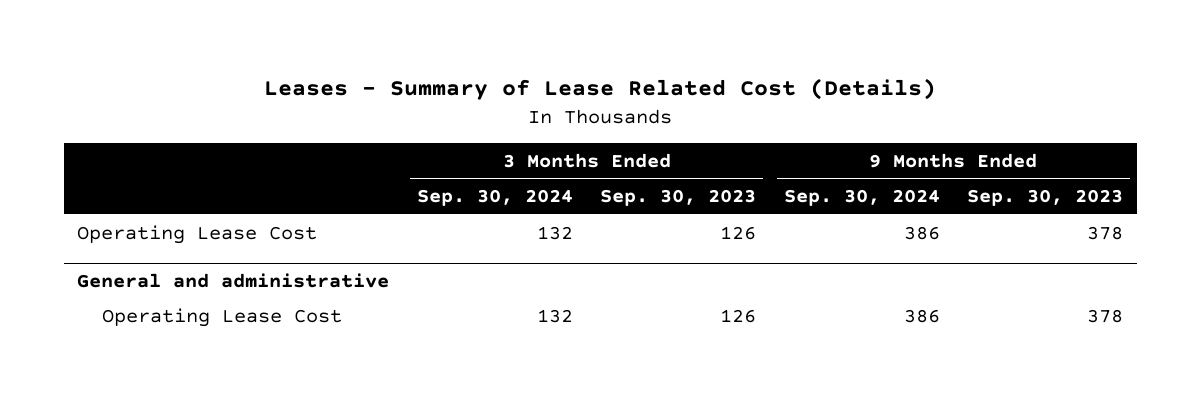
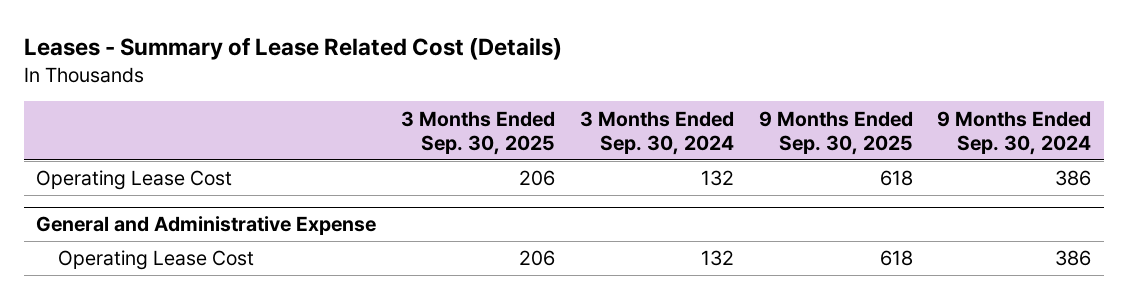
[600,189,757,207] Sep. 30, 2023 -> none
[967,189,1124,207] Sep. 30, 2023 -> none
none -> [401,110,556,155] 3 Months Ended Sep. 30, 2025
none -> [758,110,913,155] 9 Months Ended Sep. 30, 2025
[77,272,390,288] General and administrative -> [36,216,377,236] General and Administrative Expense

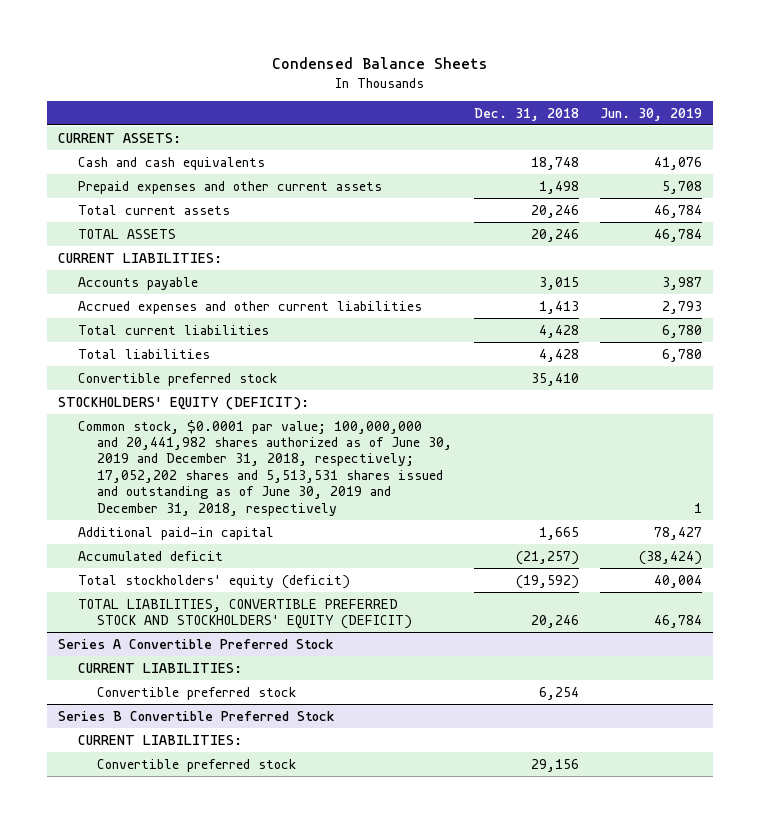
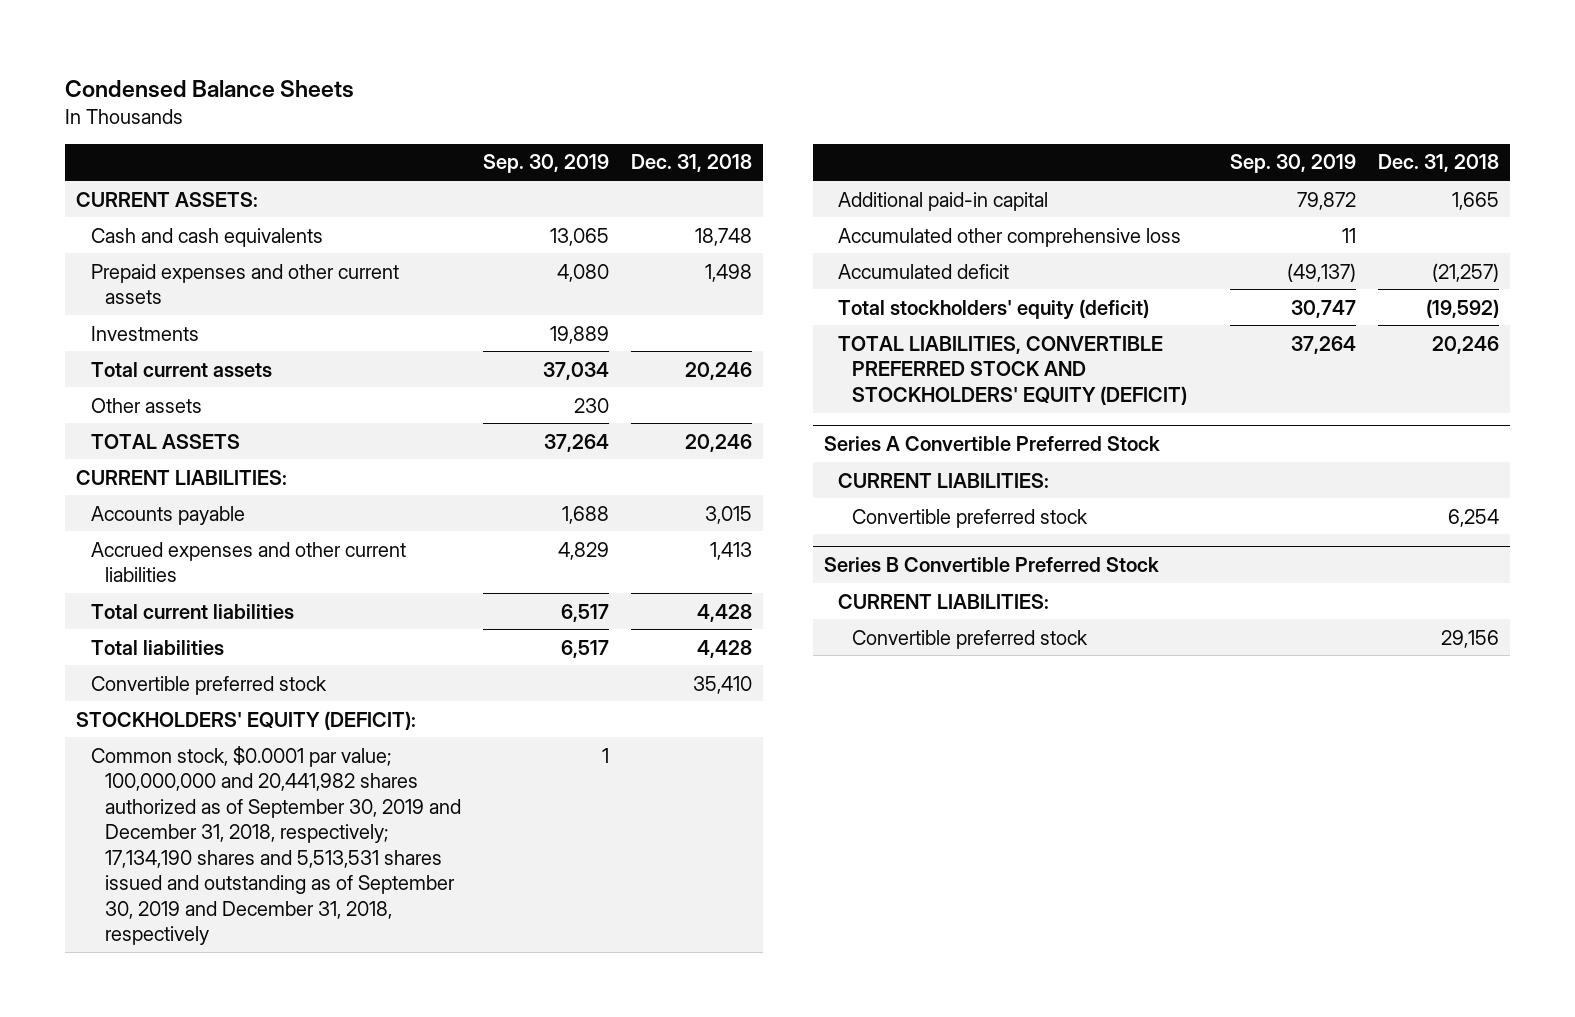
[599,107,702,121] Jun. 30, 2019 -> none
none -> [482,154,609,174] Sep. 30, 2019
none -> [90,325,199,341] Investments
none -> [90,397,202,413] Other assets
[77,419,453,516] Common stock, $0.0001 par value; 100,000,000 and 20,441,982 shares authorized as of June 30, 2019 and December 31, 2018, respectively; 17,052,202 shares and 5,513,531 shares issued and outstanding as of June 30, 2019 and December 31, 2018, respectively -> [90,745,461,946] Common stock, $0.0001 par value; 100,000,000 and 20,441,982 shares authorized as of September 30, 2019 and December 31, 2018, respectively; 17,134,190 shares and 5,513,531 shares issued and outstanding as of September 30, 2019 and December 31, 2018, respectively
none -> [837,227,1181,247] Accumulated other comprehensive loss

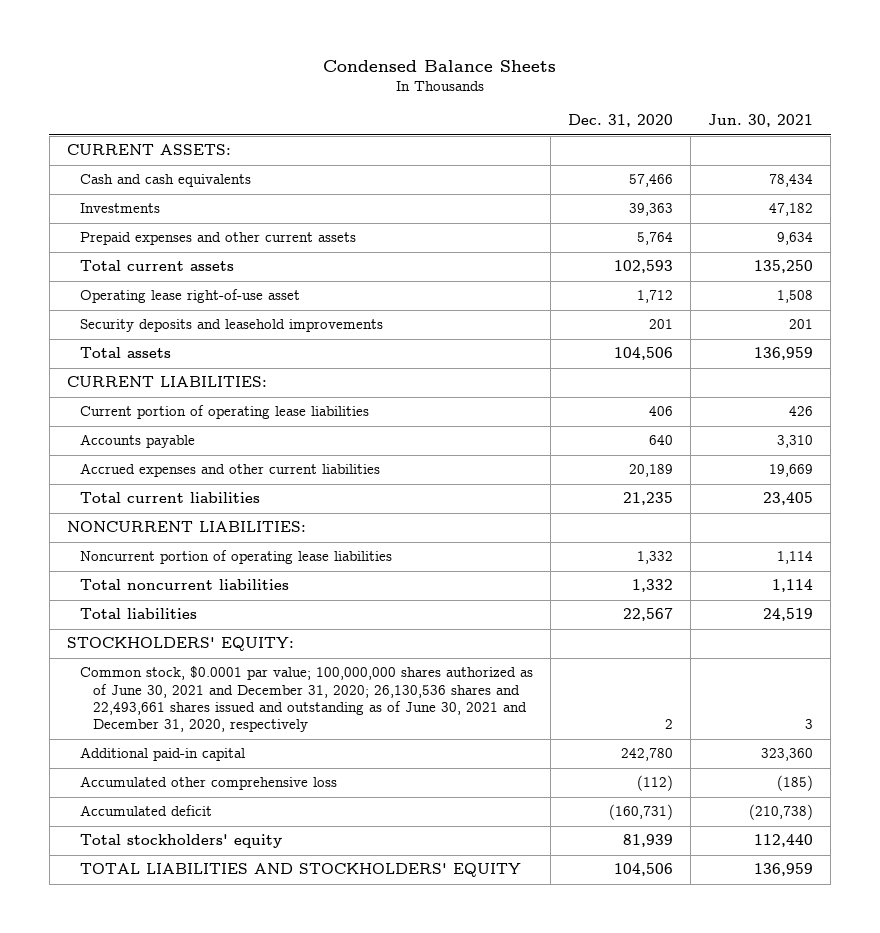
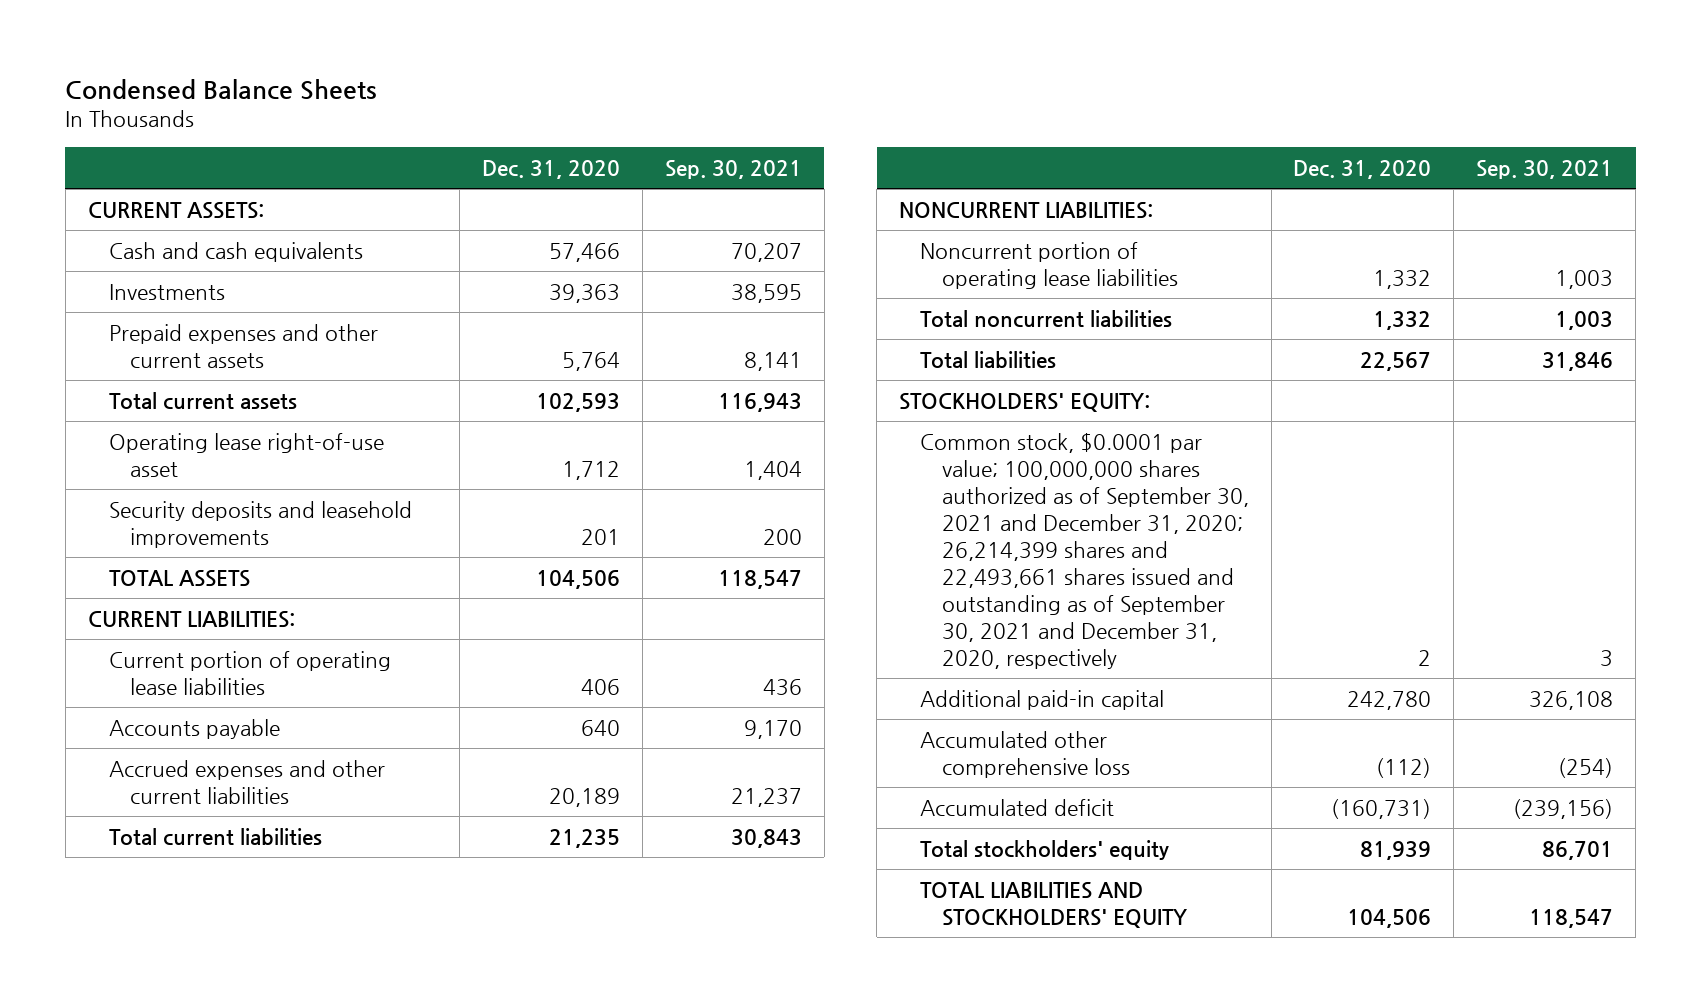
[708,114,814,128] Jun. 30, 2021 -> none
none -> [664,160,802,180] Sep. 30, 2021
[79,347,171,359] Total assets -> [108,569,250,587] TOTAL ASSETS
[79,666,533,733] Common stock, $0.0001 par value; 100,000,000 shares authorized as of June 30, 2021 and December 31, 2020; 26,130,536 shares and 22,493,661 shares issued and outstanding as of June 30, 2021 and December 31, 2020, respectively -> [920,432,1249,669] Common stock, $0.0001 par value; 100,000,000 shares authorized as of September 30, 2021 and December 31, 2020; 26,214,399 shares and 22,493,661 shares issued and outstanding as of September 30, 2021 and December 31, 2020, respectively

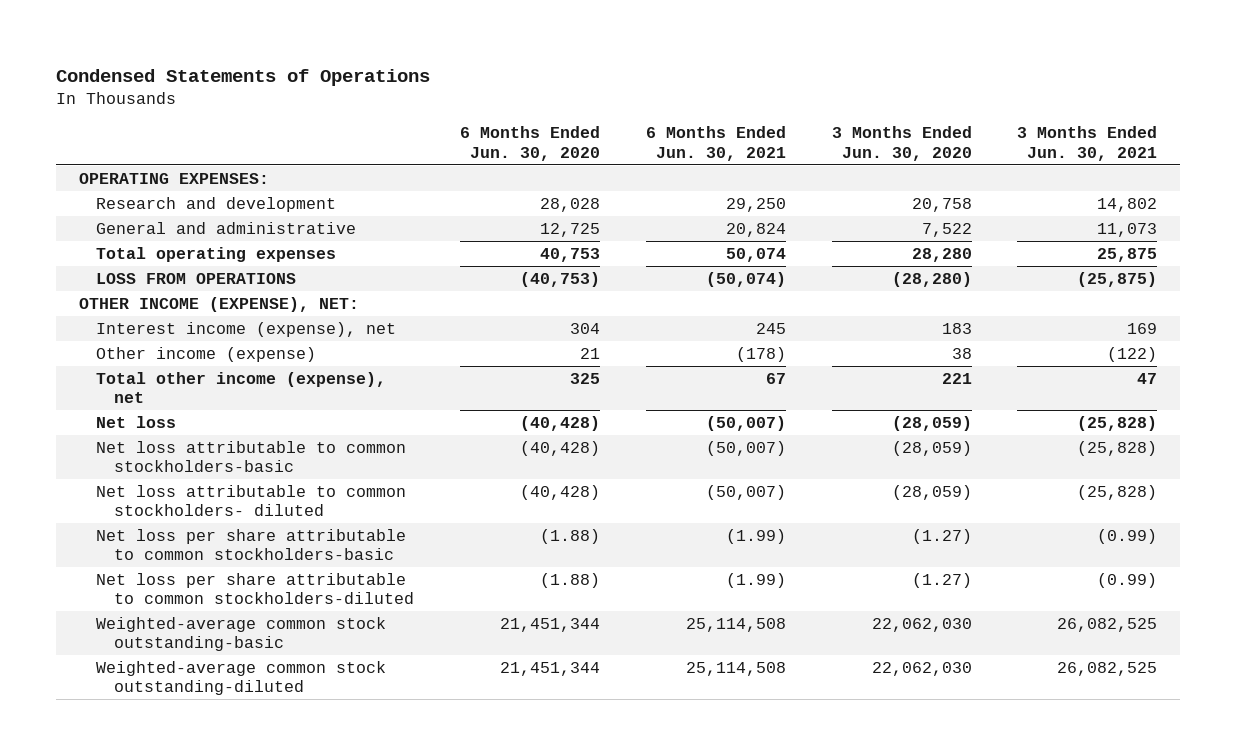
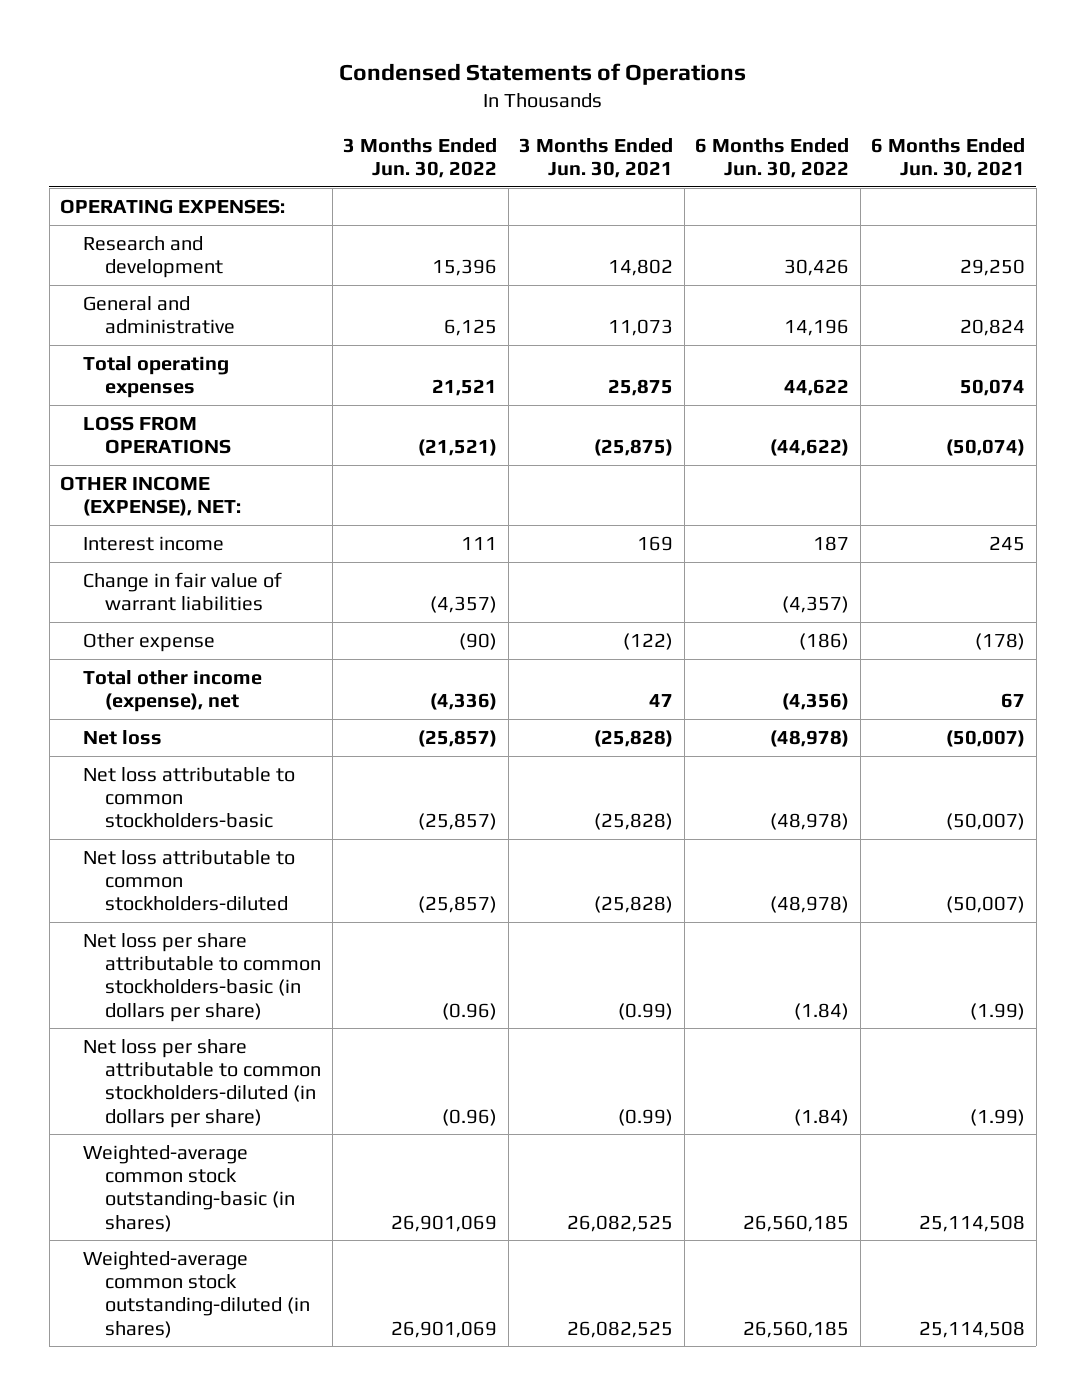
[460,126,601,161] 6 Months Ended Jun. 30, 2020 -> none
[831,126,972,161] 3 Months Ended Jun. 30, 2020 -> none
none -> [343,137,498,179] 3 Months Ended Jun. 30, 2022
none -> [695,137,850,179] 6 Months Ended Jun. 30, 2022
[96,322,397,338] Interest income (expense), net -> [82,535,224,551] Interest income
none -> [82,571,282,612] Change in fair value of warrant liabilities
[96,347,317,363] Other income (expense) -> [82,632,215,652] Other expense
[96,485,407,517] Net loss attributable to common stockholders- diluted -> [82,849,295,912] Net loss attributable to common stockholders-diluted
[96,529,407,561] Net loss per share attributable to common stockholders-basic -> [82,932,322,1022] Net loss per share attributable to common stockholders-basic (in dollars per share)
[96,573,415,605] Net loss per share attributable to common stockholders-diluted -> [82,1038,322,1128] Net loss per share attributable to common stockholders-diluted (in dollars per share)
[96,617,387,652] Weighted-average common stock outstanding-basic -> [82,1144,296,1232] Weighted-average common stock outstanding-basic (in shares)
[96,661,387,696] Weighted-average common stock outstanding-diluted -> [82,1250,311,1338] Weighted-average common stock outstanding-diluted (in shares)

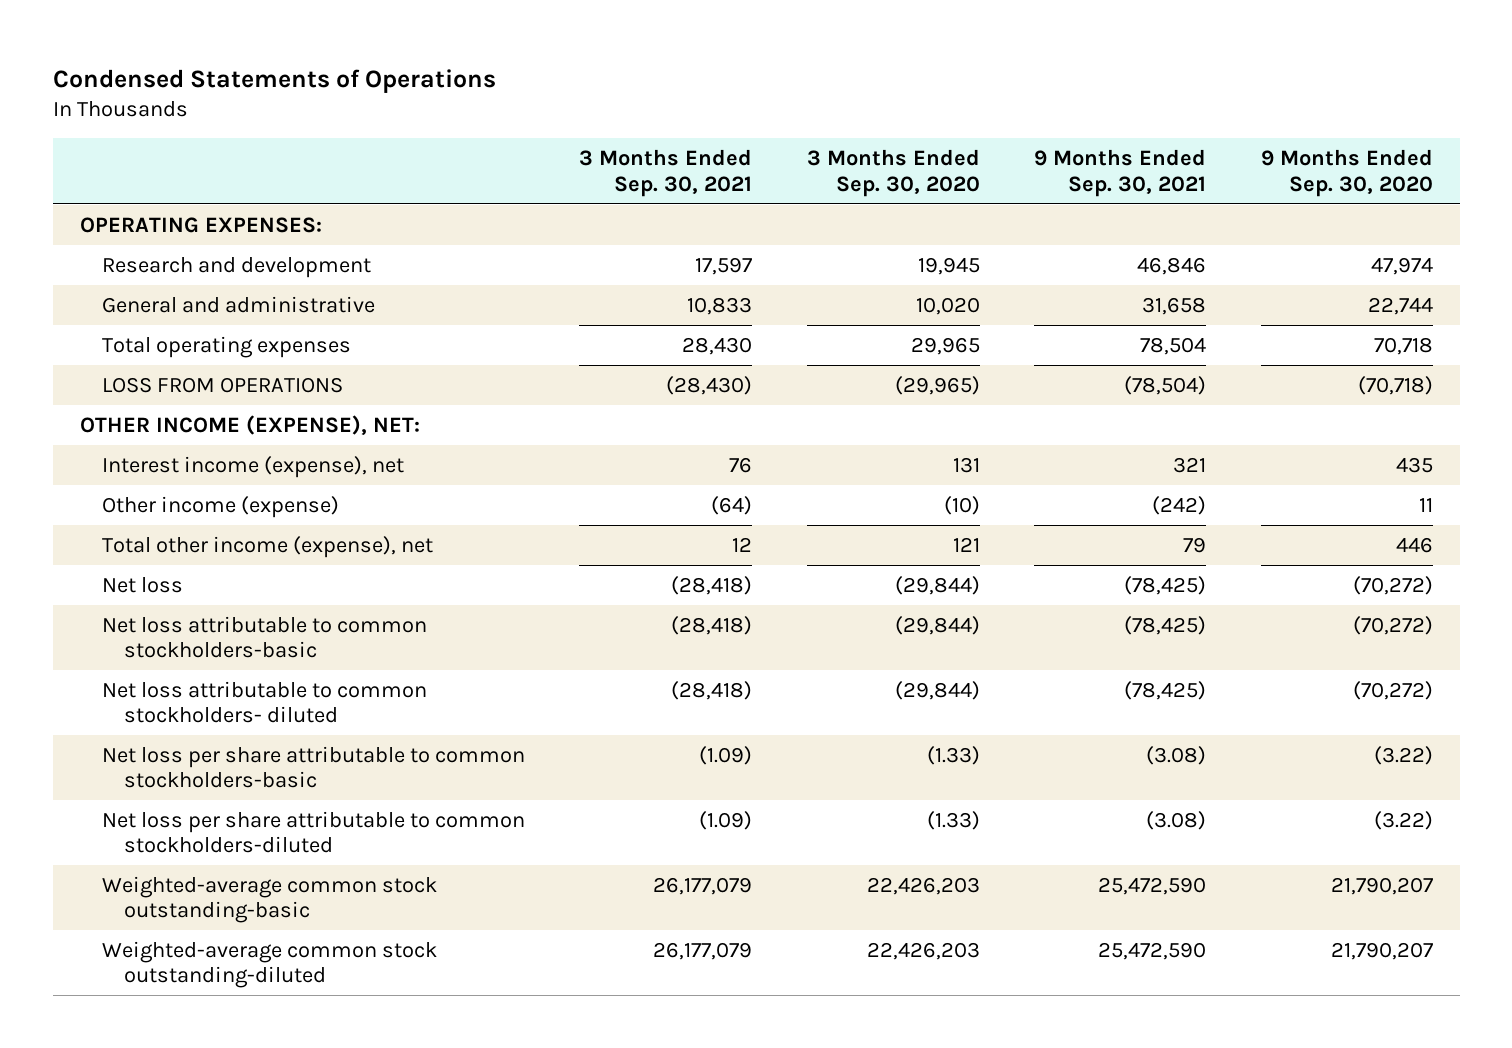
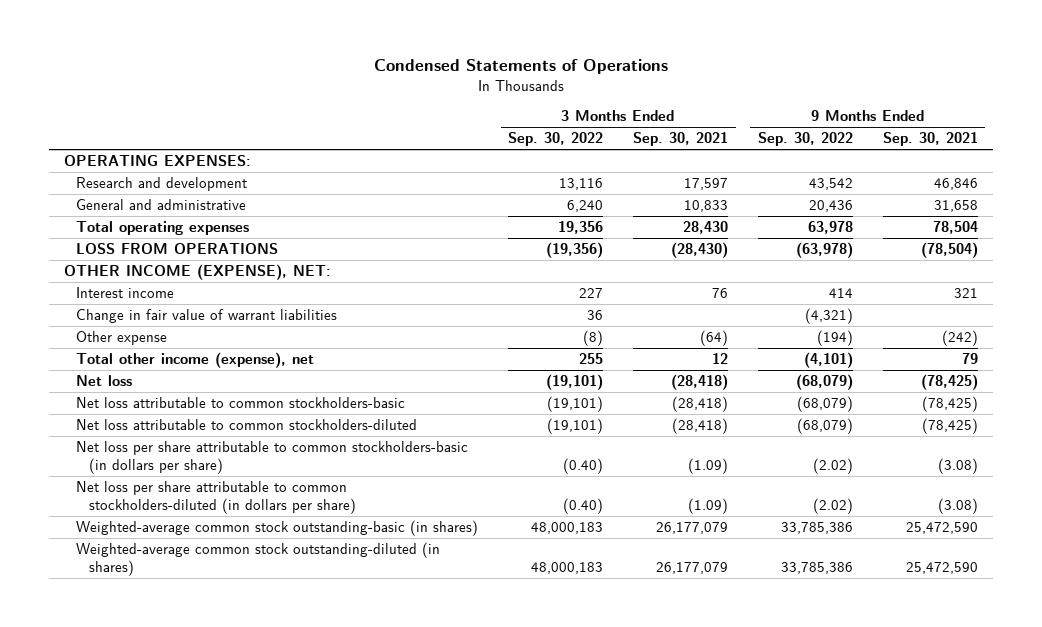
[806,149,980,197] 3 Months Ended Sep. 30, 2020 -> none
[1260,149,1433,197] 9 Months Ended Sep. 30, 2020 -> none
none -> [508,132,604,147] Sep. 30, 2022
none -> [757,132,853,147] Sep. 30, 2022
[102,455,405,478] Interest income (expense), net -> [76,287,175,299] Interest income
none -> [76,309,338,324] Change in fair value of warrant liabilities
[102,495,340,518] Other income (expense) -> [76,331,168,346] Other expense
[102,680,428,724] Net loss attributable to common stockholders- diluted -> [76,419,418,431] Net loss attributable to common stockholders-diluted
[102,745,526,789] Net loss per share attributable to common stockholders-basic -> [76,441,469,475] Net loss per share attributable to common stockholders-basic (in dollars per share)
[102,810,526,854] Net loss per share attributable to common stockholders-diluted -> [76,481,356,515] Net loss per share attributable to common stockholders-diluted (in dollars per share)
[102,875,438,924] Weighted-average common stock outstanding-basic -> [76,520,479,537] Weighted-average common stock outstanding-basic (in shares)
[102,940,438,989] Weighted-average common stock outstanding-diluted -> [76,542,441,577] Weighted-average common stock outstanding-diluted (in shares)

